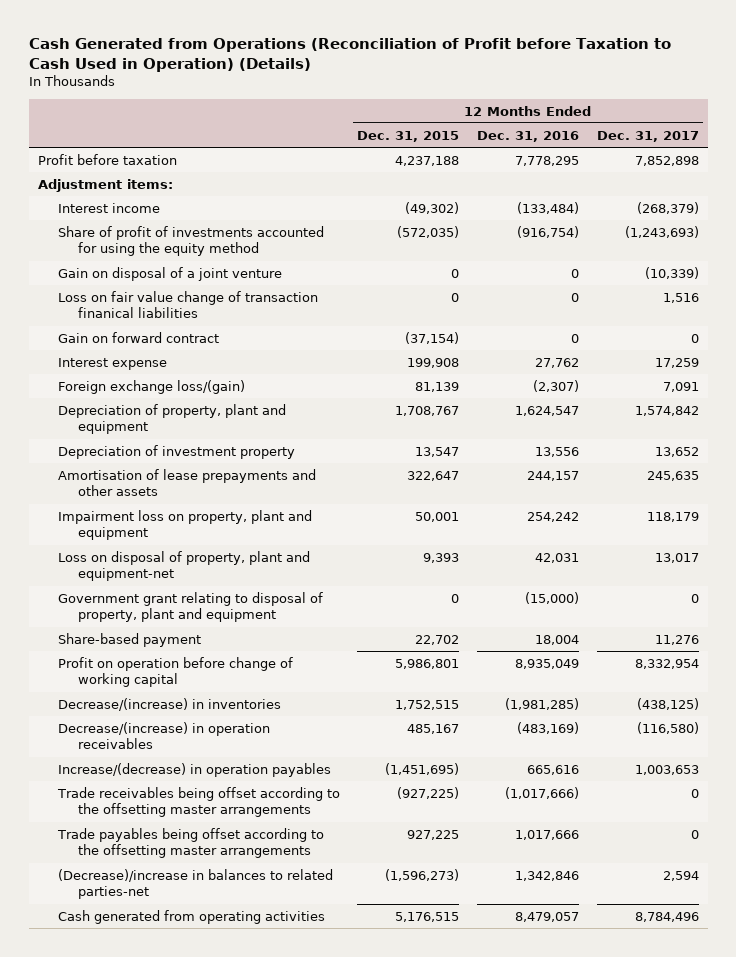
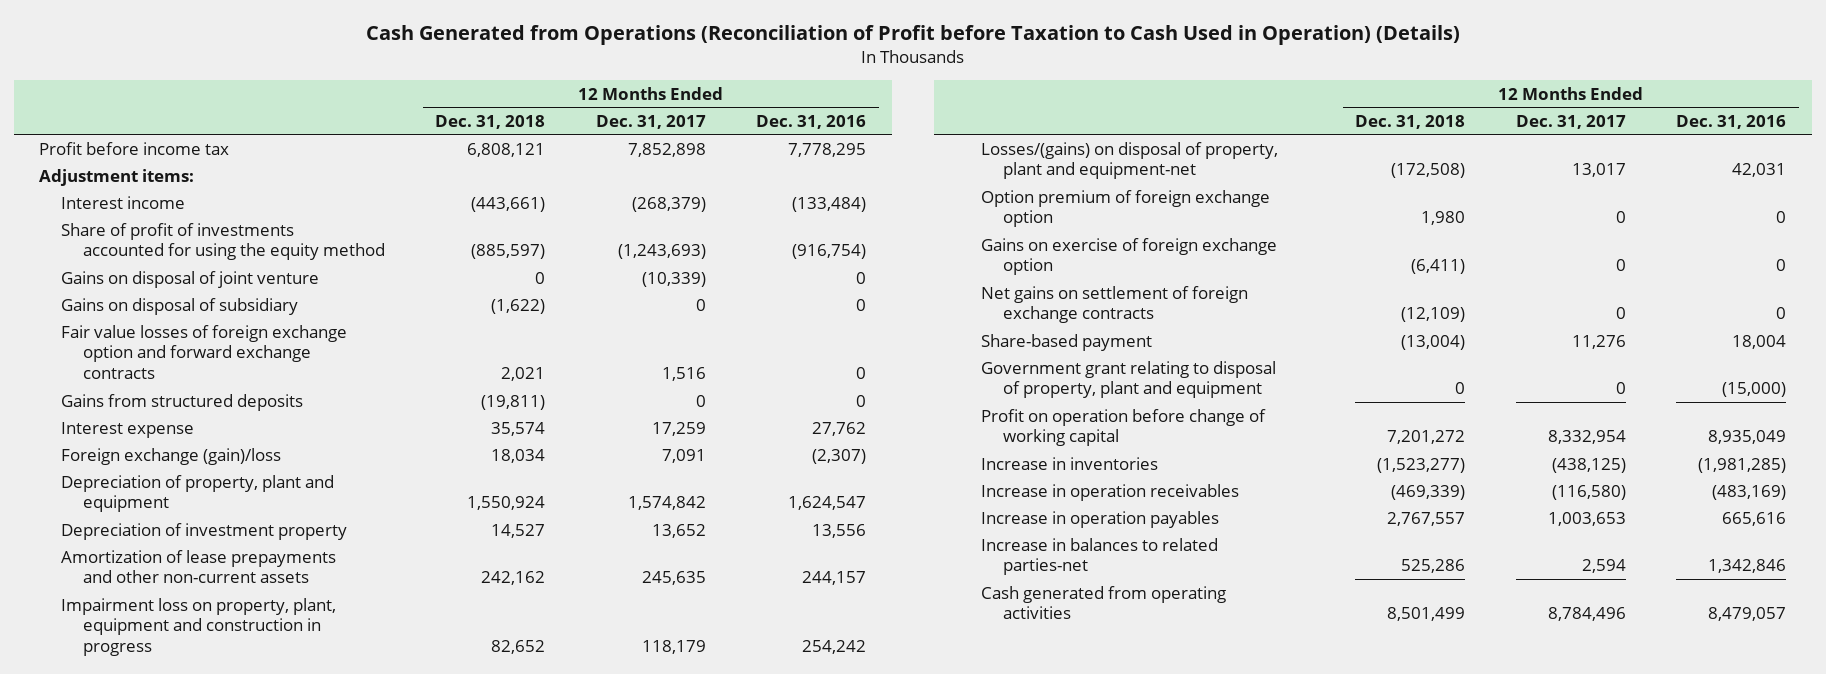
[357,130,460,142] Dec. 31, 2015 -> none
none -> [435,114,546,129] Dec. 31, 2018
[37,153,177,165] Profit before taxation -> [39,141,230,155] Profit before income tax
[57,331,219,343] Gain on forward contract -> none
[57,266,282,281] Gain on disposal of a joint venture -> [61,270,320,288] Gains on disposal of joint venture
none -> [61,297,299,315] Gains on disposal of subsidiary
[57,290,318,319] Loss on fair value change of transaction finanical liabilities -> [61,324,348,379] Fair value losses of foreign exchange option and forward exchange contracts
none -> [61,393,304,411] Gains from structured deposits
[57,379,245,394] Foreign exchange loss/(gain) -> [61,447,282,465] Foreign exchange (gain)/loss
[57,468,316,497] Amortisation of lease prepayments and other assets -> [61,549,337,584] Amortization of lease prepayments and other non-current assets
[57,509,312,541] Impairment loss on property, plant and equipment -> [61,597,337,656] Impairment loss on property, plant, equipment and construction in progress
[57,550,310,582] Loss on disposal of property, plant and equipment-net -> [980,141,1278,180] Losses/(gains) on disposal of property, plant and equipment-net
none -> [980,189,1270,228] Option premium of foreign exchange option
none -> [980,237,1277,276] Gains on exercise of foreign exchange option
none -> [980,285,1248,324] Net gains on settlement of foreign exchange contracts
[57,591,323,623] Government grant relating to disposal of property, plant and equipment -> [980,360,1276,399] Government grant relating to disposal of property, plant and equipment
[56,786,340,818] Trade receivables being offset according to the offsetting master arrangements -> none
[56,827,324,859] Trade payables being offset according to the offsetting master arrangements -> none
[57,697,281,711] Decrease/(increase) in inventories -> [980,456,1158,470] Increase in inventories
[57,721,270,750] Decrease/(increase) in operation receivables -> [980,483,1239,501] Increase in operation receivables
[57,762,331,777] Increase/(decrease) in operation payables -> [980,510,1219,528] Increase in operation payables
[57,868,333,900] (Decrease)/increase in balances to related parties-net -> [980,537,1218,576] Increase in balances to related parties-net

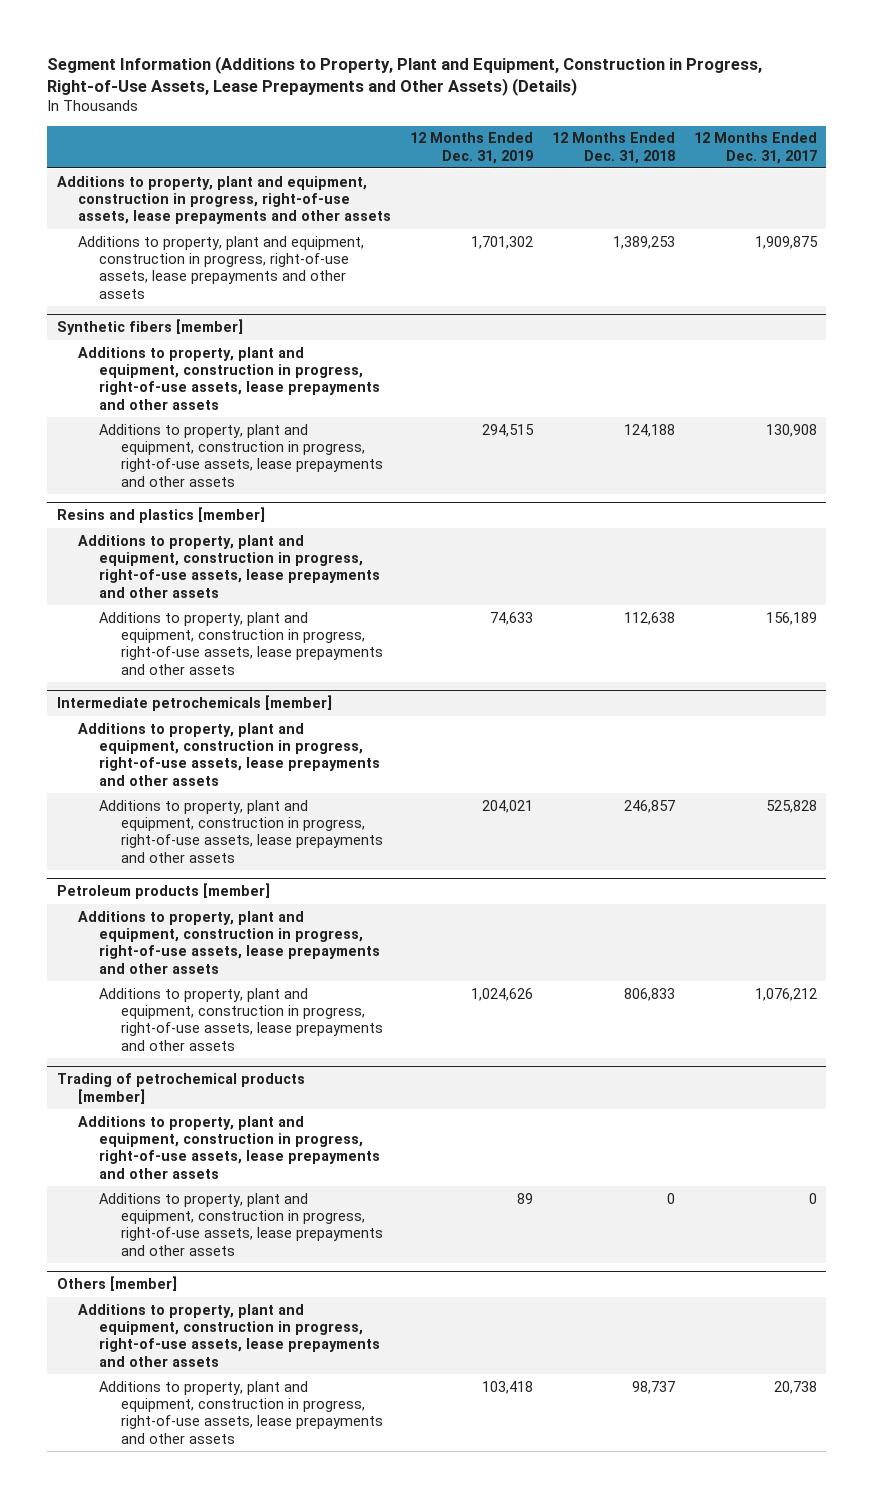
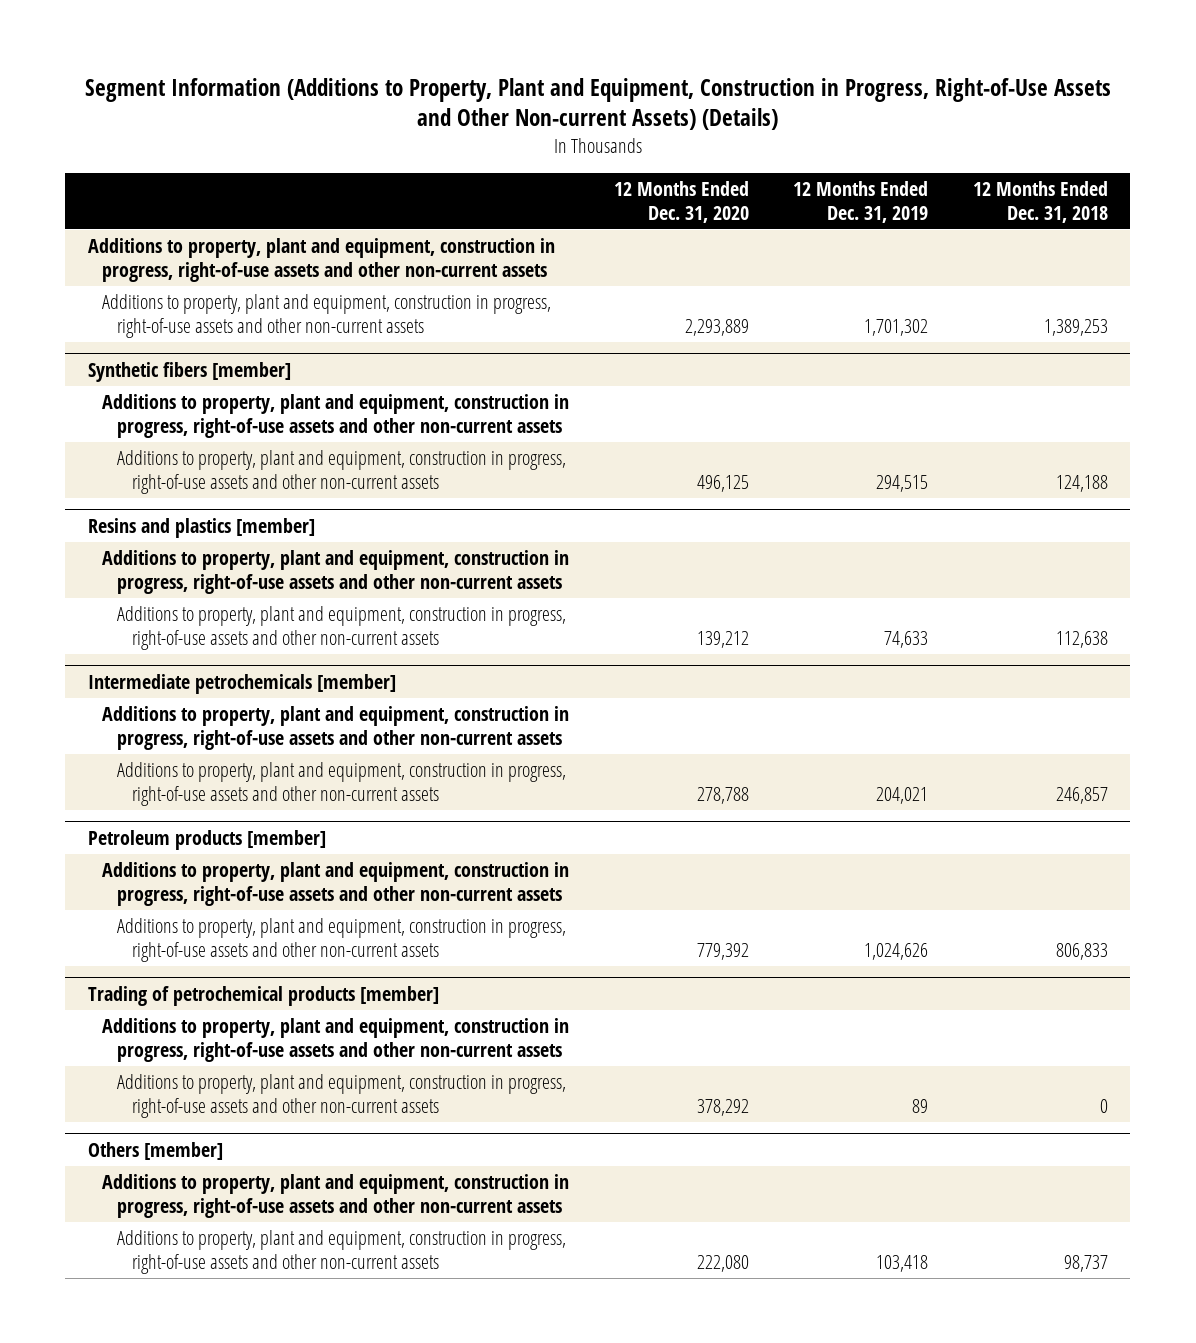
[47,55,763,96] Segment Information (Additions to Property, Plant and Equipment, Construction in Progress, Right-of-Use Assets, Lease Prepayments and Other Assets) (Details) -> [84,77,1111,131] Segment Information (Additions to Property, Plant and Equipment, Construction in Progress, Right-of-Use Assets and Other Non-current Assets) (Details)
[693,132,817,164] 12 Months Ended Dec. 31, 2017 -> none
none -> [613,180,749,223] 12 Months Ended Dec. 31, 2020
[56,175,392,225] Additions to property, plant and equipment, construction in progress, right-of-use assets, lease prepayments and other assets -> [87,238,555,283] Additions to property, plant and equipment, construction in progress, right-of-use assets and other non-current assets
[78,235,365,299] Additions to property, plant and equipment, construction in progress, right-of-use assets, lease prepayments and other assets -> [102,294,552,339] Additions to property, plant and equipment, construction in progress, right-of-use assets and other non-current assets
[78,346,381,410] Additions to property, plant and equipment, construction in progress, right-of-use assets, lease prepayments and other assets -> [102,394,570,439] Additions to property, plant and equipment, construction in progress, right-of-use assets and other non-current assets
[99,423,383,487] Additions to property, plant and equipment, construction in progress, right-of-use assets, lease prepayments and other assets -> [117,450,567,495] Additions to property, plant and equipment, construction in progress, right-of-use assets and other non-current assets
[78,534,381,598] Additions to property, plant and equipment, construction in progress, right-of-use assets, lease prepayments and other assets -> [102,550,570,595] Additions to property, plant and equipment, construction in progress, right-of-use assets and other non-current assets
[99,611,383,675] Additions to property, plant and equipment, construction in progress, right-of-use assets, lease prepayments and other assets -> [117,606,567,651] Additions to property, plant and equipment, construction in progress, right-of-use assets and other non-current assets
[78,722,381,786] Additions to property, plant and equipment, construction in progress, right-of-use assets, lease prepayments and other assets -> [102,706,570,751] Additions to property, plant and equipment, construction in progress, right-of-use assets and other non-current assets
[99,799,383,863] Additions to property, plant and equipment, construction in progress, right-of-use assets, lease prepayments and other assets -> [117,762,567,807] Additions to property, plant and equipment, construction in progress, right-of-use assets and other non-current assets
[78,910,381,974] Additions to property, plant and equipment, construction in progress, right-of-use assets, lease prepayments and other assets -> [102,862,570,907] Additions to property, plant and equipment, construction in progress, right-of-use assets and other non-current assets
[99,987,383,1051] Additions to property, plant and equipment, construction in progress, right-of-use assets, lease prepayments and other assets -> [117,918,567,963] Additions to property, plant and equipment, construction in progress, right-of-use assets and other non-current assets
[78,1115,381,1179] Additions to property, plant and equipment, construction in progress, right-of-use assets, lease prepayments and other assets -> [102,1018,570,1063] Additions to property, plant and equipment, construction in progress, right-of-use assets and other non-current assets
[99,1192,383,1256] Additions to property, plant and equipment, construction in progress, right-of-use assets, lease prepayments and other assets -> [117,1074,567,1119] Additions to property, plant and equipment, construction in progress, right-of-use assets and other non-current assets
[78,1303,381,1367] Additions to property, plant and equipment, construction in progress, right-of-use assets, lease prepayments and other assets -> [102,1174,570,1219] Additions to property, plant and equipment, construction in progress, right-of-use assets and other non-current assets
[99,1380,383,1444] Additions to property, plant and equipment, construction in progress, right-of-use assets, lease prepayments and other assets -> [117,1230,567,1275] Additions to property, plant and equipment, construction in progress, right-of-use assets and other non-current assets

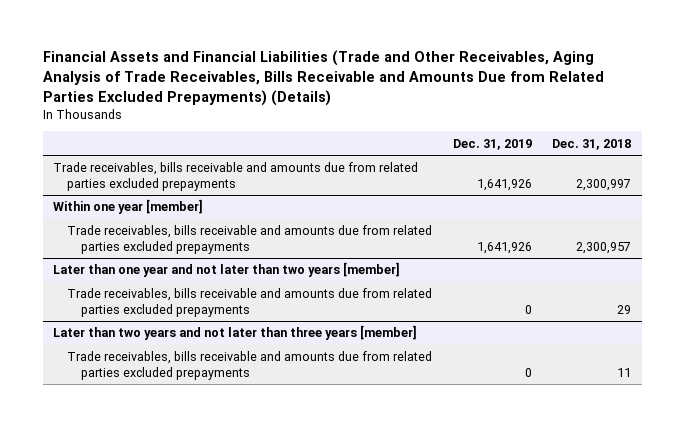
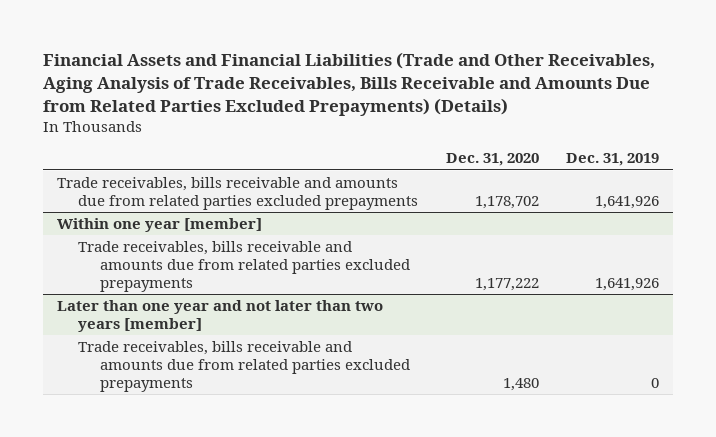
[552,138,632,150] Dec. 31, 2018 -> none
none -> [445,153,539,167] Dec. 31, 2020
[53,325,418,341] Later than two years and not later than three years [member] -> none
[66,351,432,380] Trade receivables, bills receivable and amounts due from related parties excluded prepayments -> none

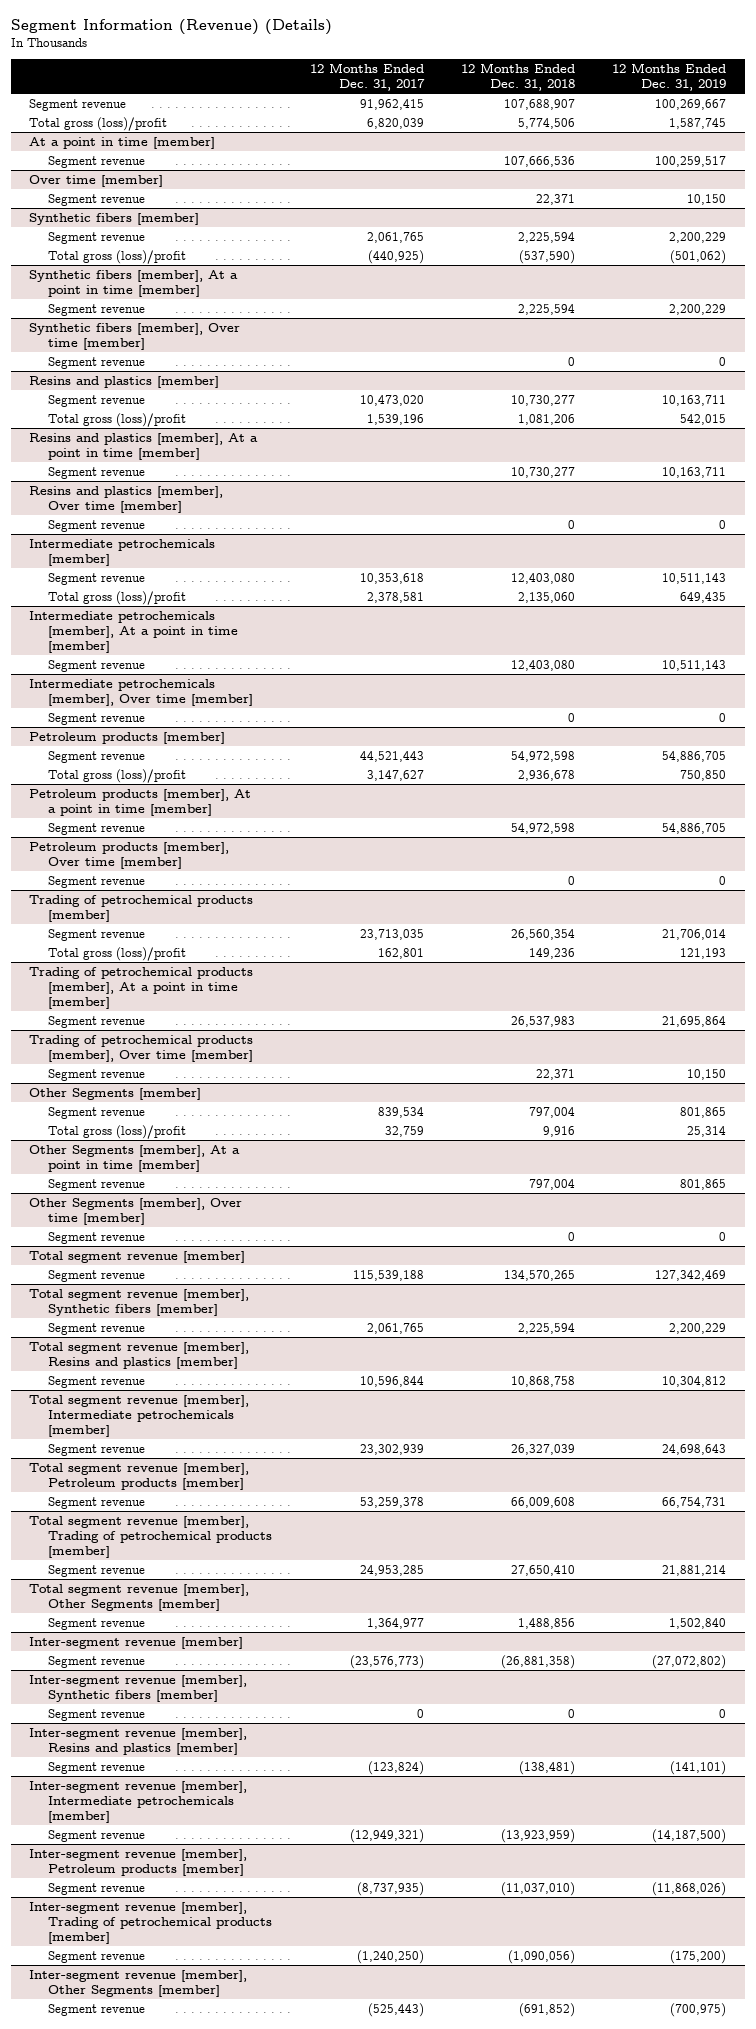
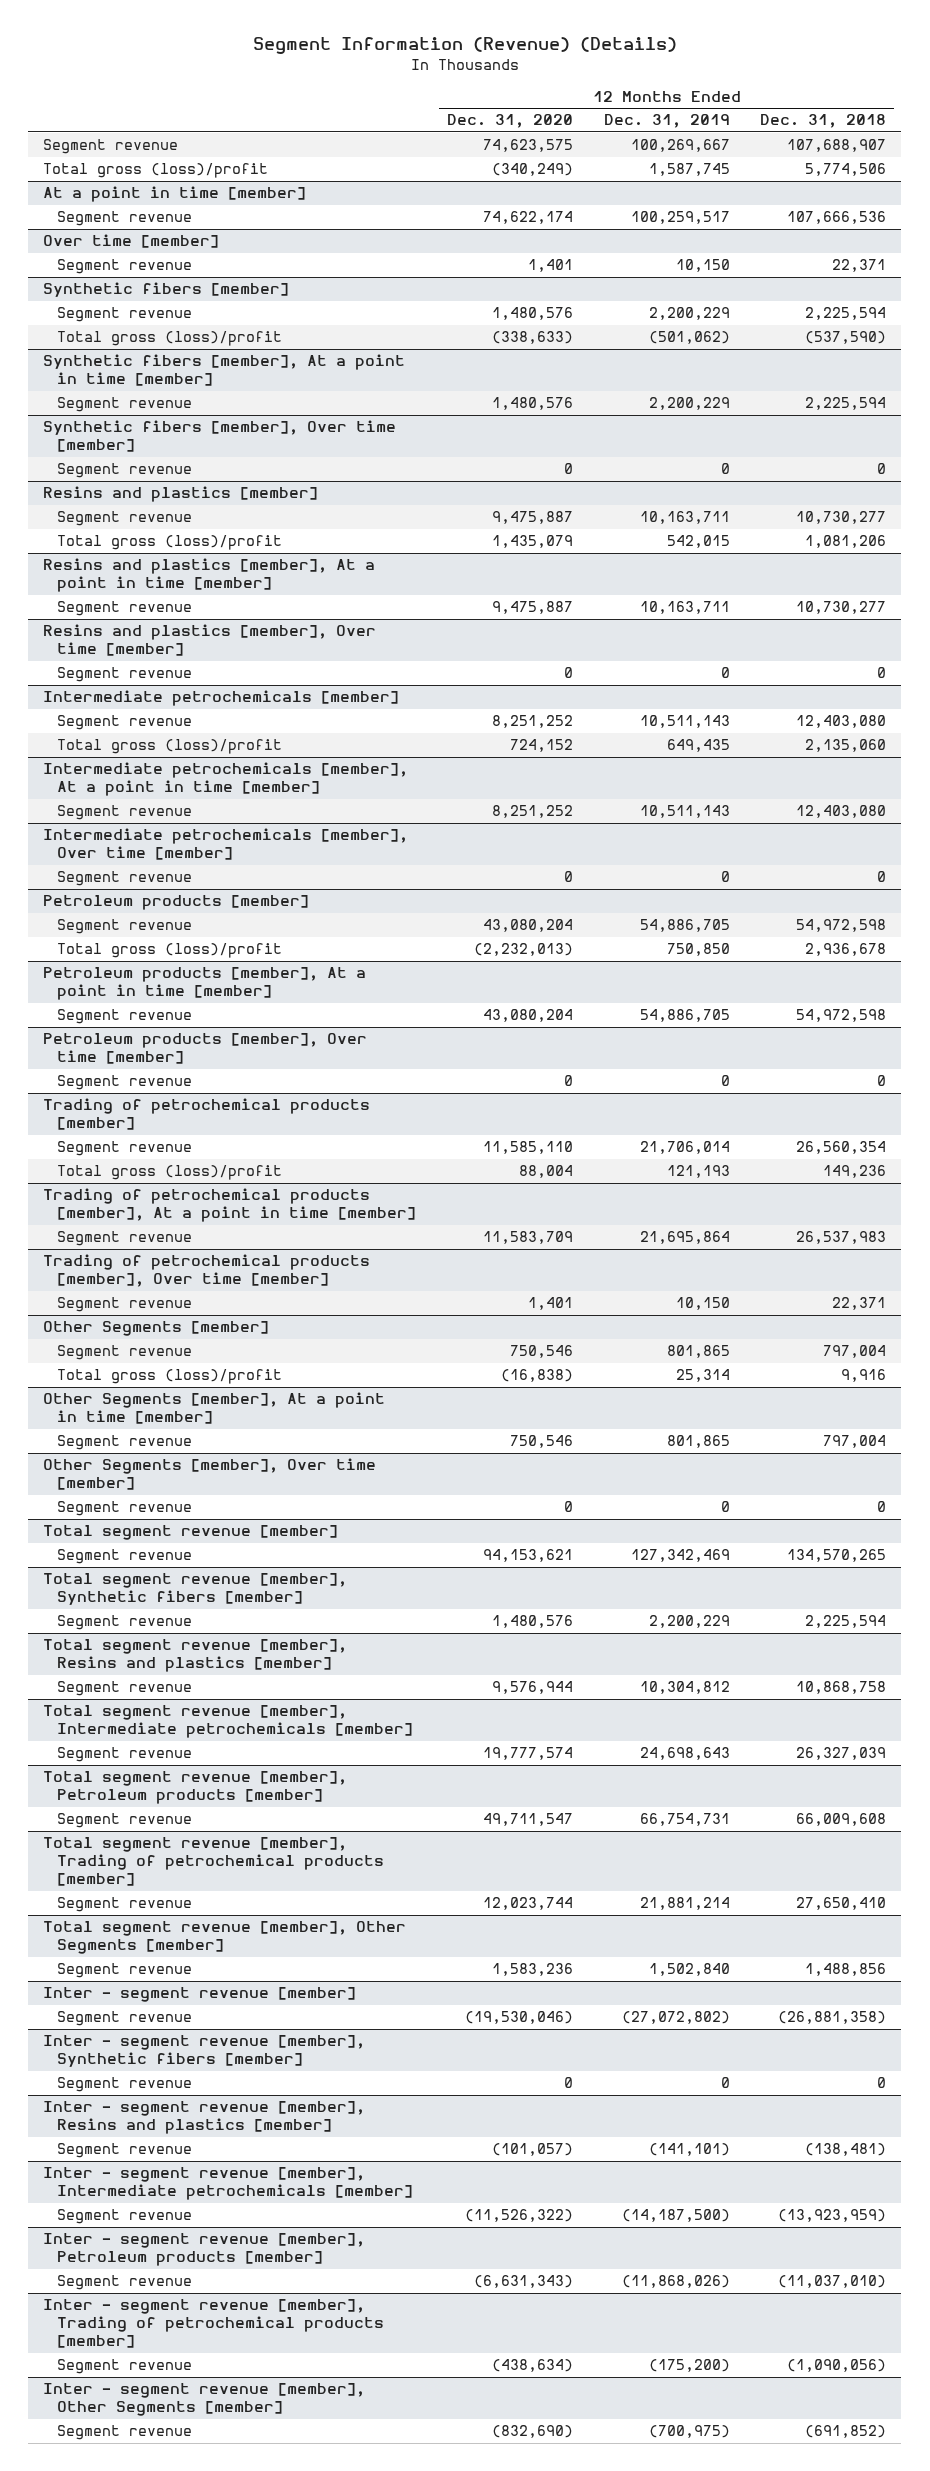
[309,63,425,91] 12 Months Ended Dec. 31, 2017 -> none
none -> [447,114,574,129] Dec. 31, 2020
[29,1636,244,1649] Inter-segment revenue [member] -> [43,1987,357,2003] Inter - segment revenue [member]
[29,1674,248,1702] Inter-segment revenue [member], Synthetic fibers [member] -> [43,2035,366,2068] Inter - segment revenue [member], Synthetic fibers [member]
[29,1727,248,1755] Inter-segment revenue [member], Resins and plastics [member] -> [43,2101,366,2135] Inter - segment revenue [member], Resins and plastics [member]
[29,1780,248,1823] Inter-segment revenue [member], Intermediate petrochemicals [member] -> [43,2167,414,2201] Inter - segment revenue [member], Intermediate petrochemicals [member]
[29,1848,248,1876] Inter-segment revenue [member], Petroleum products [member] -> [43,2233,366,2267] Inter - segment revenue [member], Petroleum products [member]
[29,1901,273,1944] Inter-segment revenue [member], Trading of petrochemical products [member] -> [43,2299,385,2349] Inter - segment revenue [member], Trading of petrochemical products [member]
[29,1969,248,1997] Inter-segment revenue [member], Other Segments [member] -> [43,2383,366,2417] Inter - segment revenue [member], Other Segments [member]

